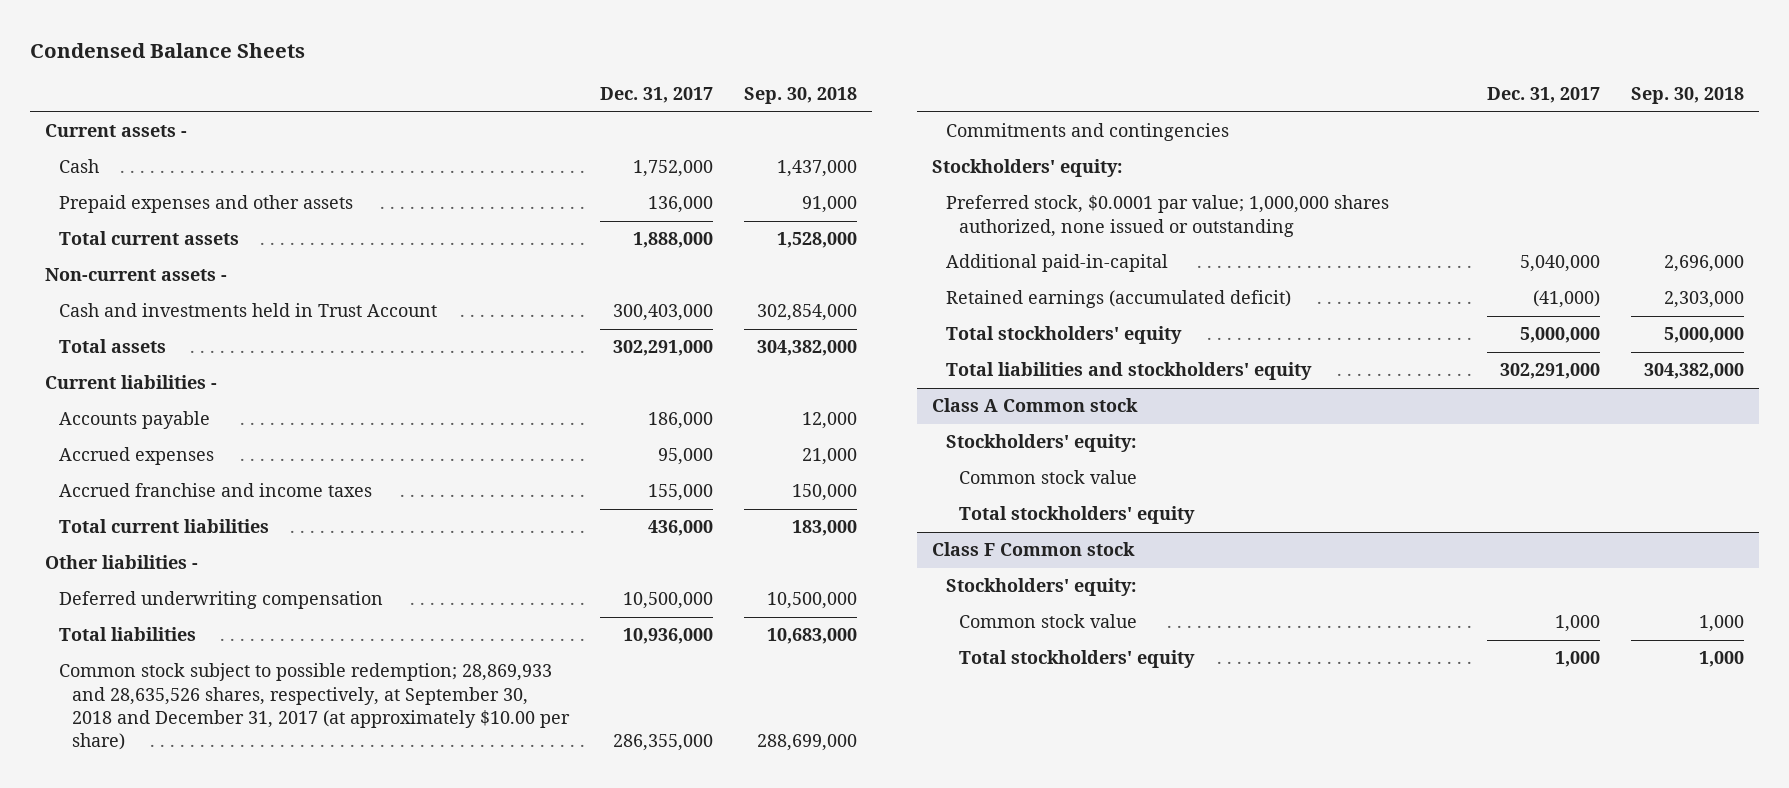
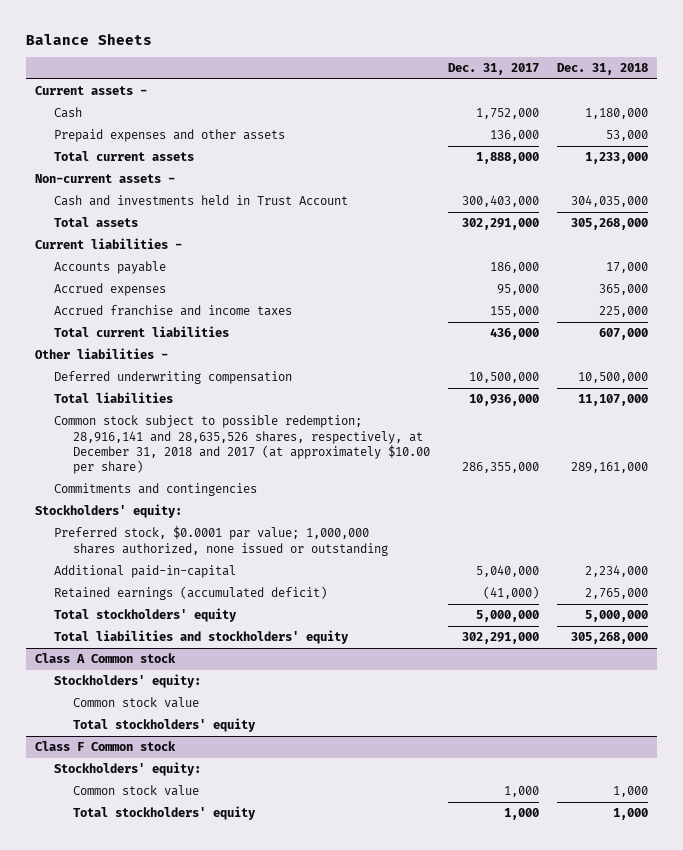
[29,42,305,58] Condensed Balance Sheets -> [25,32,152,45] Balance Sheets
[743,87,857,105] Sep. 30, 2018 -> none
none -> [557,62,649,75] Dec. 31, 2018
[58,663,571,750] Common stock subject to possible redemption; 28,869,933 and 28,635,526 shares, respectively, at September 30, 2018 and December 31, 2017 (at approximately $10.00 per share) -> [53,415,430,475] Common stock subject to possible redemption; 28,916,141 and 28,635,526 shares, respectively, at December 31, 2018 and 2017 (at approximately $10.00 per share)

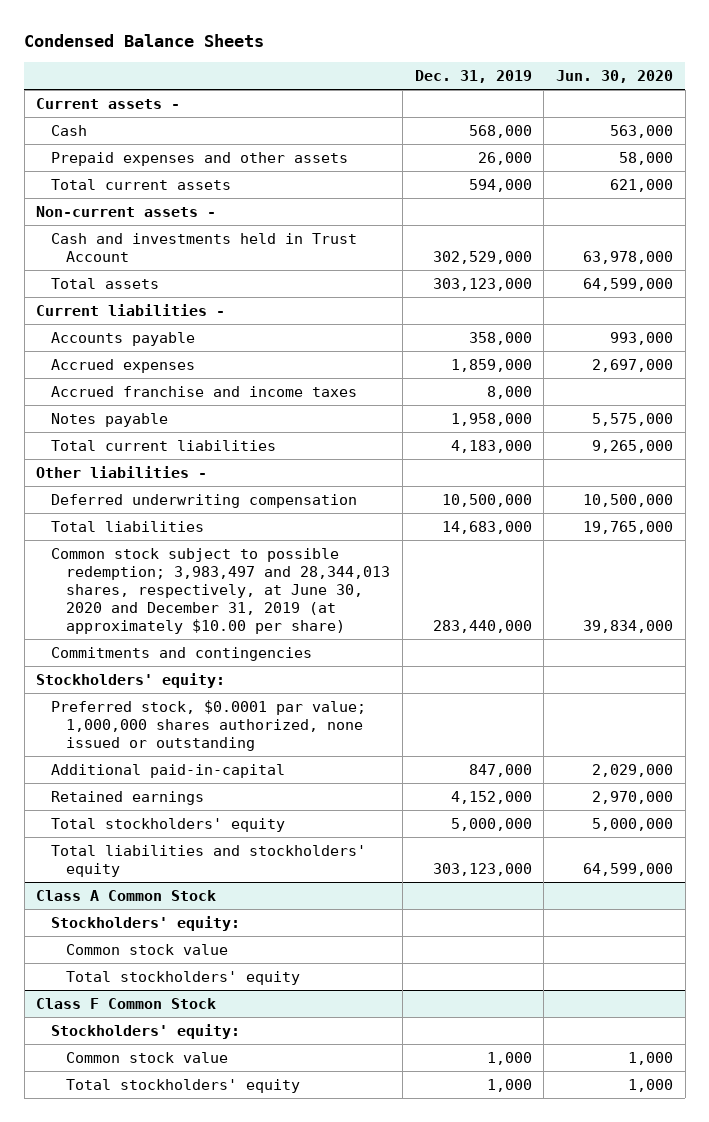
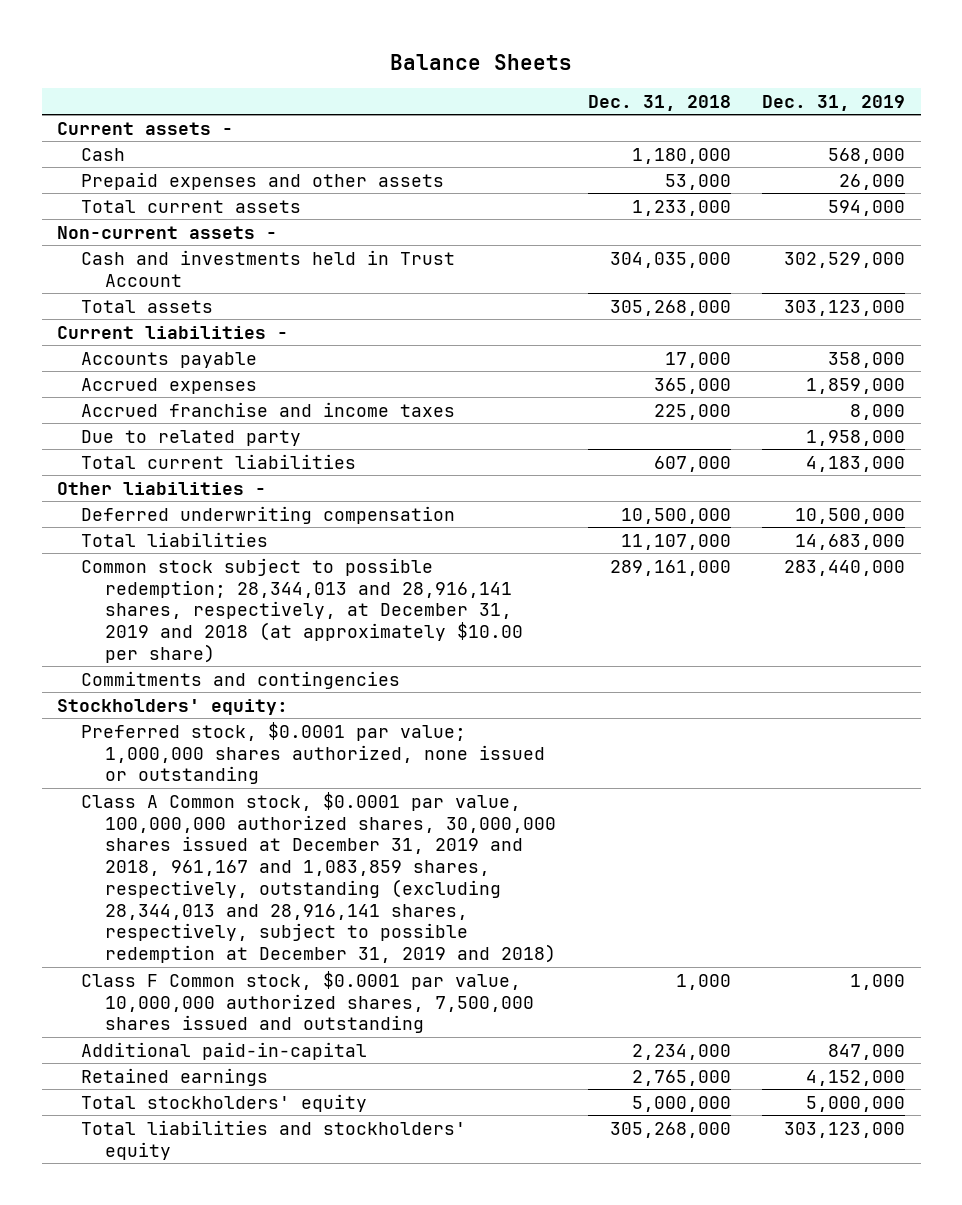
[24,34,265,48] Condensed Balance Sheets -> [390,53,573,70] Balance Sheets
[556,70,674,84] Jun. 30, 2020 -> none
none -> [587,94,731,111] Dec. 31, 2018
[51,412,169,427] Notes payable -> [81,429,302,446] Due to related party
[51,547,391,635] Common stock subject to possible redemption; 3,983,497 and 28,344,013 shares, respectively, at June 30, 2020 and December 31, 2019 (at approximately $10.00 per share) -> [81,557,524,663] Common stock subject to possible redemption; 28,344,013 and 28,916,141 shares, respectively, at December 31, 2019 and 2018 (at approximately $10.00 per share)
none -> [81,791,557,964] Class A Common stock, $0.0001 par value, 100,000,000 authorized shares, 30,000,000 shares issued at December 31, 2019 and 2018, 961,167 and 1,083,859 shares, respectively, outstanding (excluding 28,344,013 and 28,916,141 shares, respectively, subject to possible redemption at December 31, 2019 and 2018)
none -> [81,970,535,1034] Class F Common stock, $0.0001 par value, 10,000,000 authorized shares, 7,500,000 shares issued and outstanding
[36,889,217,901] Class A Common Stock -> none
[51,915,241,931] Stockholders' equity: -> none
[66,943,229,955] Common stock value -> none
[66,970,301,985] Total stockholders' equity -> none
[36,997,217,1009] Class F Common Stock -> none
[51,1023,241,1039] Stockholders' equity: -> none
[66,1051,229,1063] Common stock value -> none
[66,1078,301,1093] Total stockholders' equity -> none

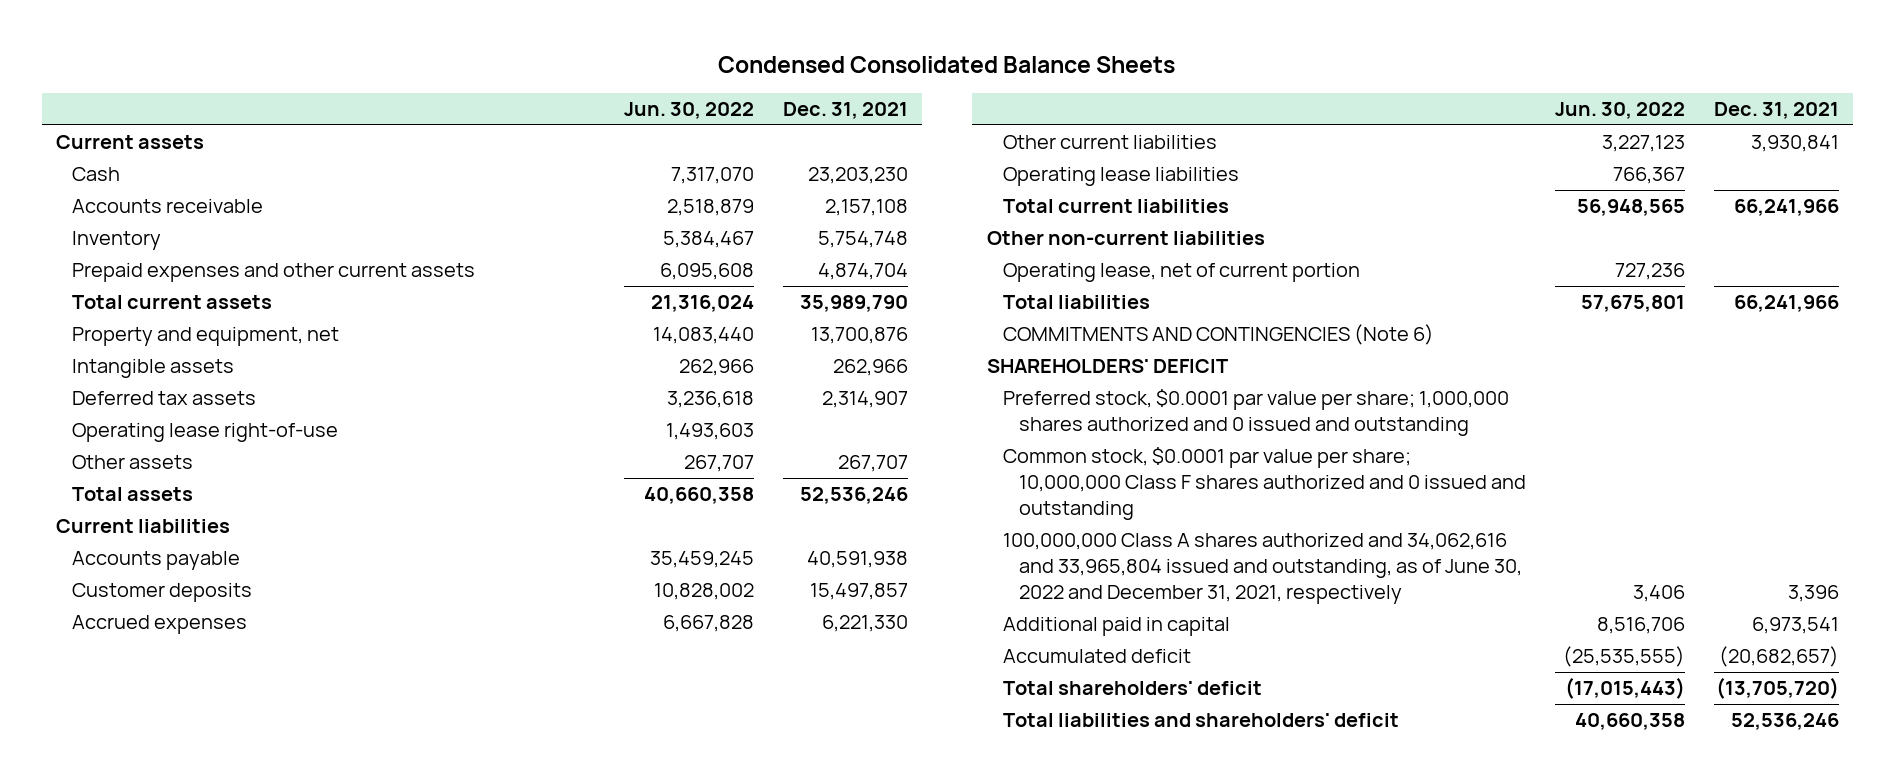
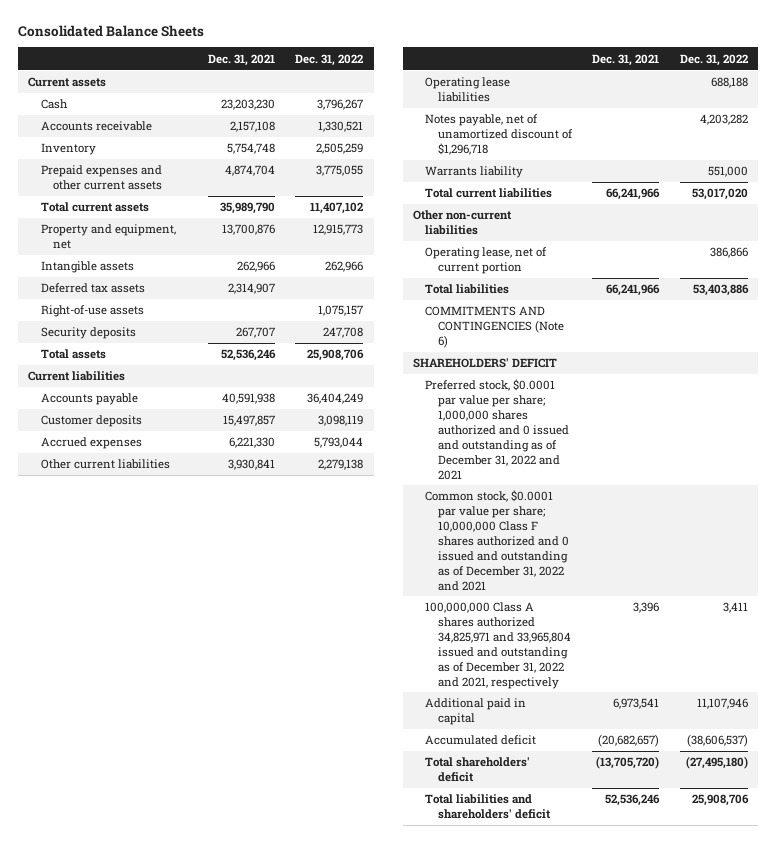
[718,55,1176,73] Condensed Consolidated Balance Sheets -> [17,24,204,37] Consolidated Balance Sheets
[623,102,754,120] Jun. 30, 2022 -> none
none -> [295,53,364,66] Dec. 31, 2022
[72,423,339,443] Operating lease right-of-use -> [40,305,144,318] Right-of-use assets
[72,455,194,470] Other assets -> [40,327,136,340] Security deposits
none -> [425,114,573,155] Notes payable, net of unamortized discount of $1,296,718
none -> [425,166,524,179] Warrants liability
[1002,389,1509,437] Preferred stock, $0.0001 par value per share; 1,000,000 shares authorized and 0 issued and outstanding -> [425,379,569,480] Preferred stock, $0.0001 par value per share; 1,000,000 shares authorized and 0 issued and outstanding as of December 31, 2022 and 2021
[1002,447,1526,520] Common stock, $0.0001 par value per share; 10,000,000 Class F shares authorized and 0 issued and outstanding -> [425,490,569,591] Common stock, $0.0001 par value per share; 10,000,000 Class F shares authorized and 0 issued and outstanding as of December 31, 2022 and 2021
[1002,533,1522,604] 100,000,000 Class A shares authorized and 34,062,616 and 33,965,804 issued and outstanding, as of June 30, 2022 and December 31, 2021, respectively -> [425,602,571,689] 100,000,000 Class A shares authorized 34,825,971 and 33,965,804 issued and outstanding as of December 31, 2022 and 2021, respectively

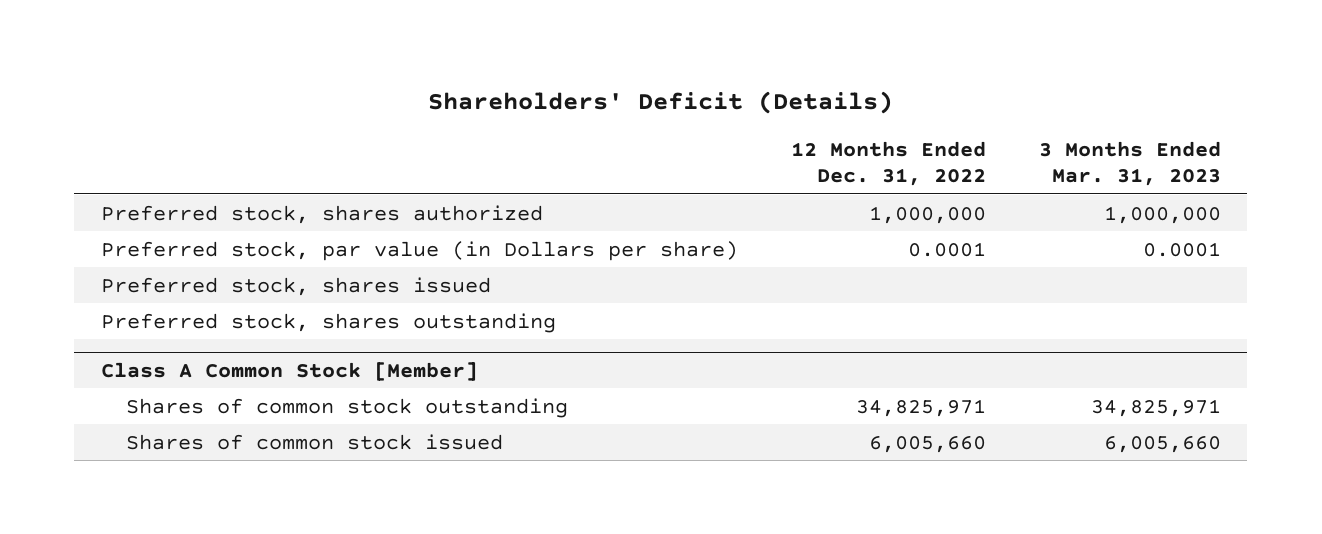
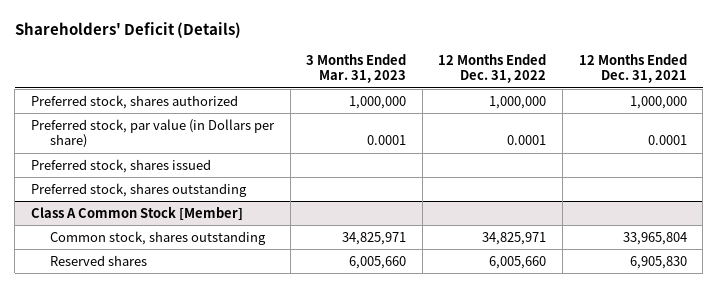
none -> [578,54,687,84] 12 Months Ended Dec. 31, 2021
[125,397,568,418] Shares of common stock outstanding -> [50,230,267,245] Common stock, shares outstanding
[125,433,503,450] Shares of common stock issued -> [50,254,148,266] Reserved shares

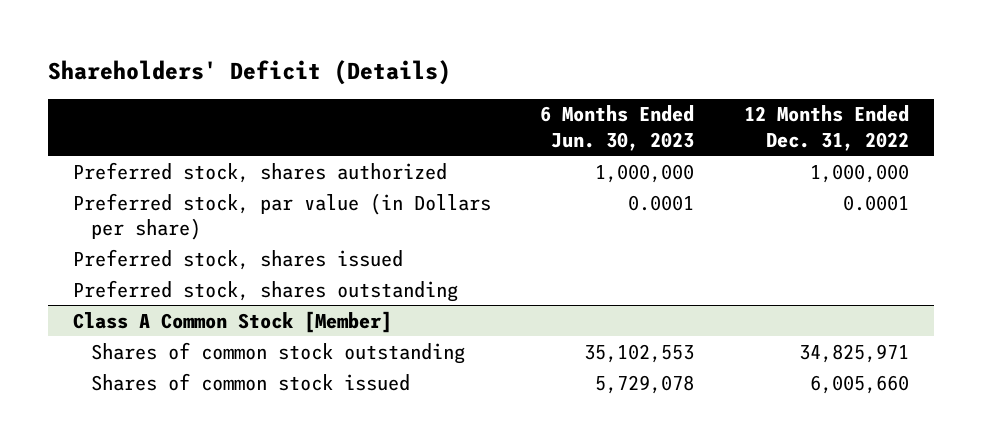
[306,54,407,84] 3 Months Ended Mar. 31, 2023 -> none
[578,54,687,84] 12 Months Ended Dec. 31, 2021 -> none
none -> [540,105,695,151] 6 Months Ended Jun. 30, 2023
[50,230,267,245] Common stock, shares outstanding -> [91,341,466,364] Shares of common stock outstanding
[50,254,148,266] Reserved shares -> [91,372,411,391] Shares of common stock issued

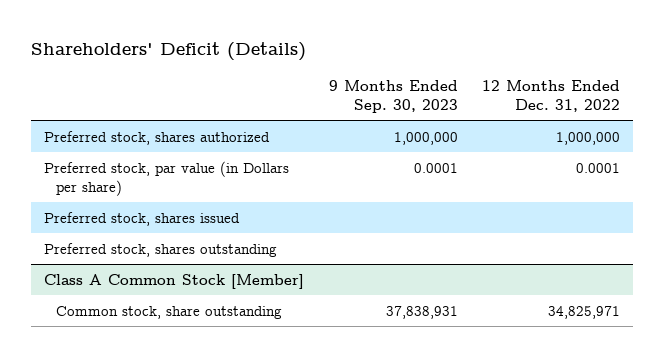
[540,105,695,151] 6 Months Ended Jun. 30, 2023 -> none
none -> [328,79,458,114] 9 Months Ended Sep. 30, 2023
[91,372,411,391] Shares of common stock issued -> none
[91,341,466,364] Shares of common stock outstanding -> [56,305,283,319] Common stock, share outstanding

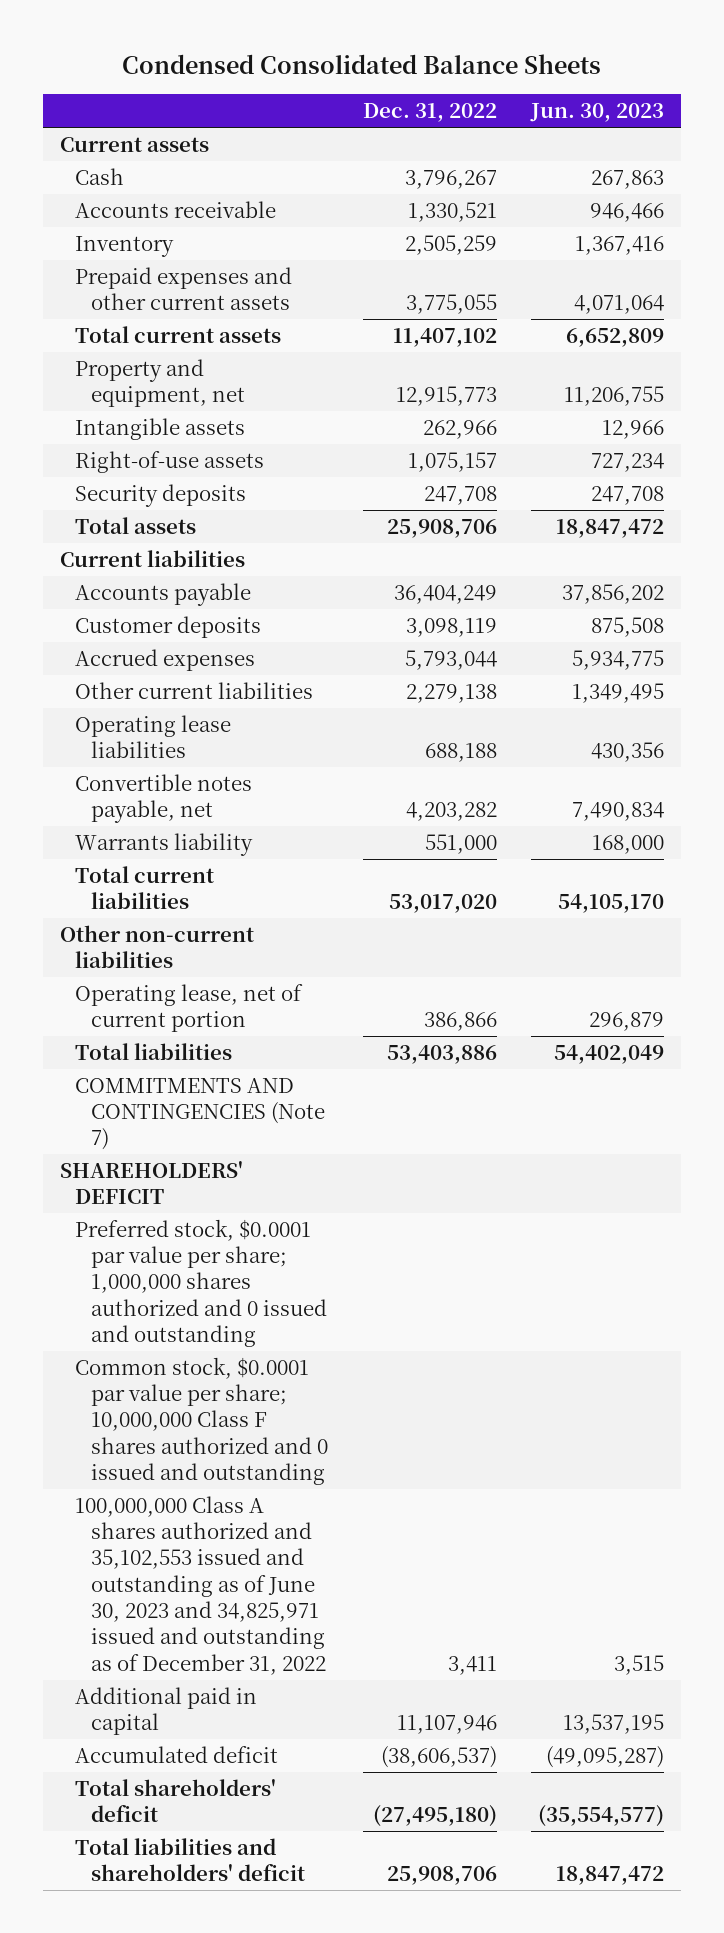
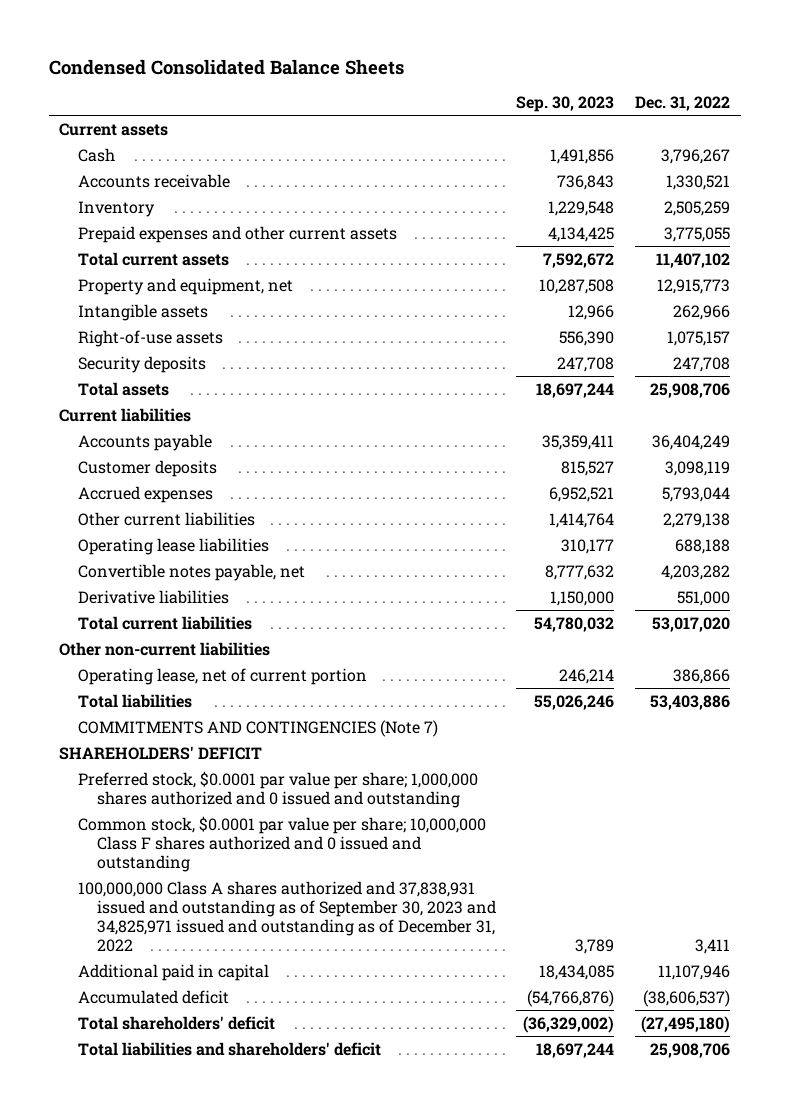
[530,103,665,123] Jun. 30, 2023 -> none
none -> [516,96,615,113] Sep. 30, 2023
[75,832,254,856] Warrants liability -> [77,589,229,604] Derivative liabilities
[75,1495,326,1675] 100,000,000 Class A shares authorized and 35,102,553 issued and outstanding as of June 30, 2023 and 34,825,971 issued and outstanding as of December 31, 2022 -> [77,880,496,952] 100,000,000 Class A shares authorized and 37,838,931 issued and outstanding as of September 30, 2023 and 34,825,971 issued and outstanding as of December 31, 2022

